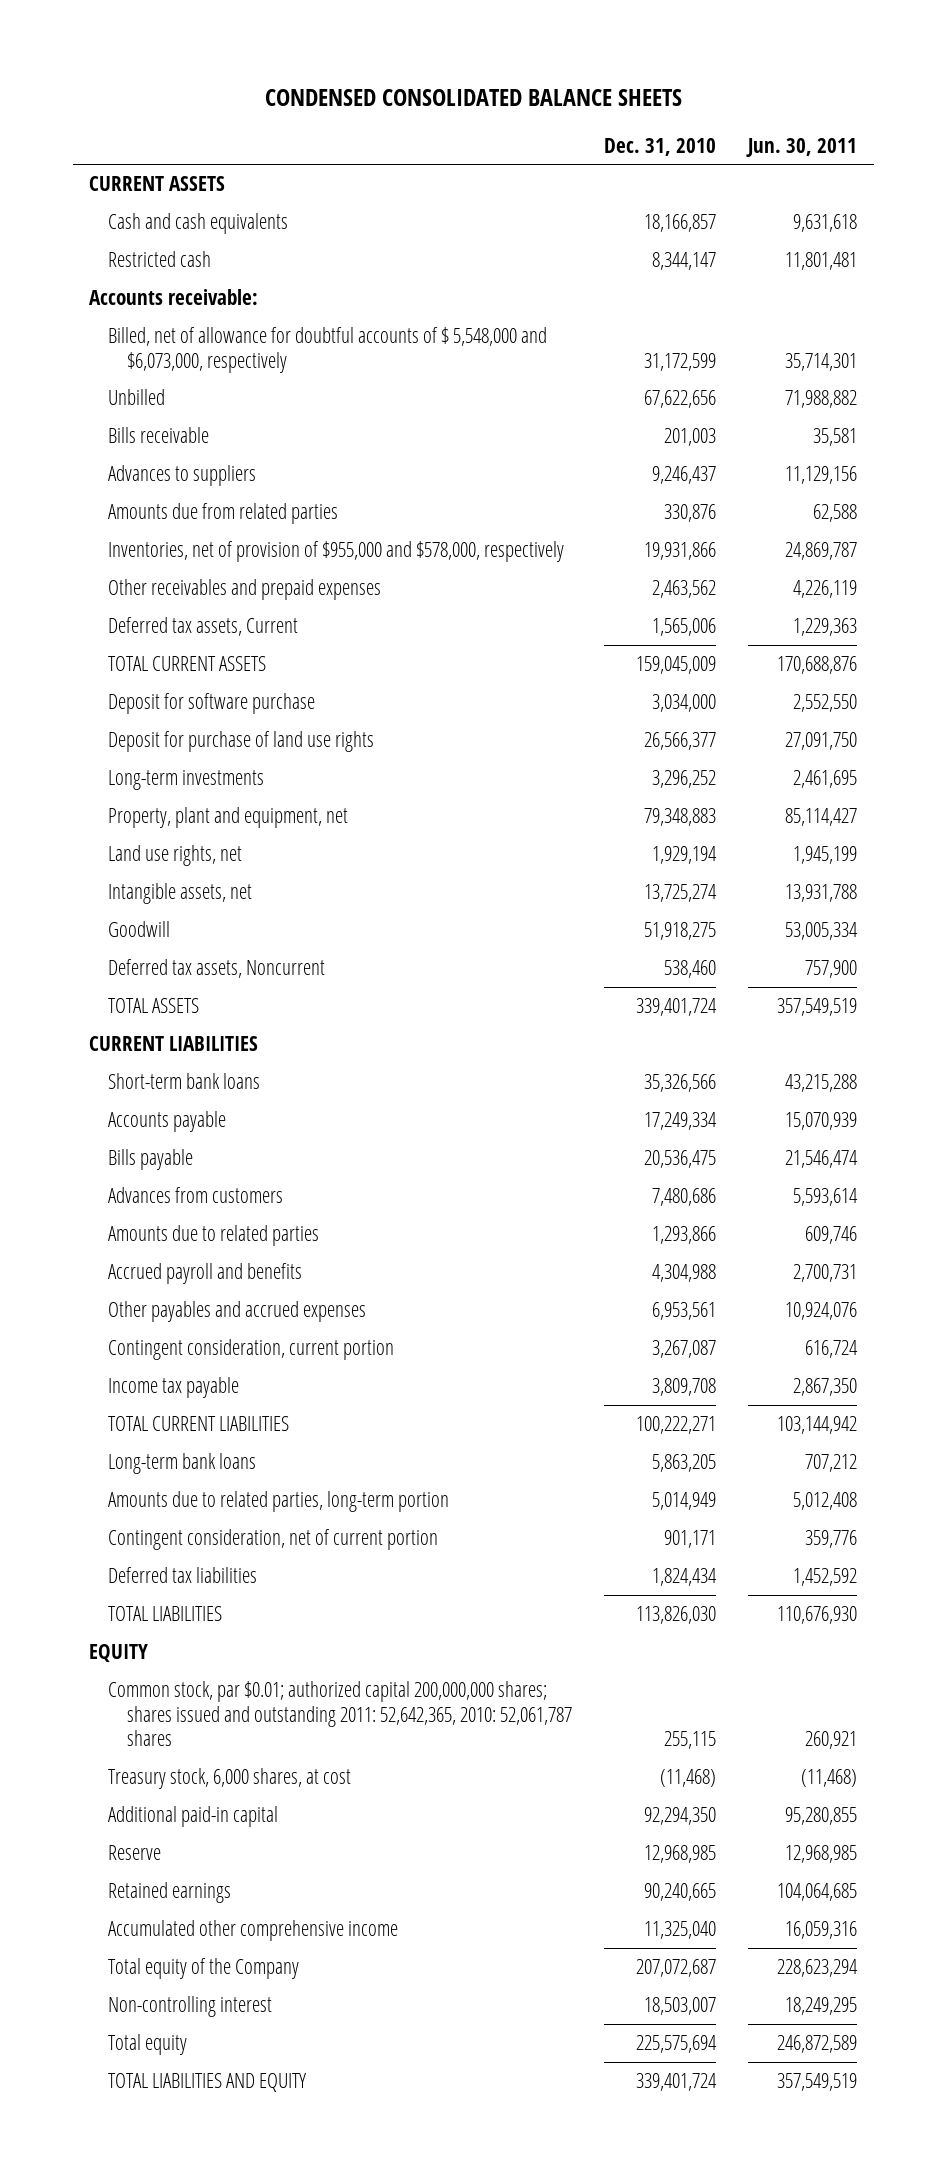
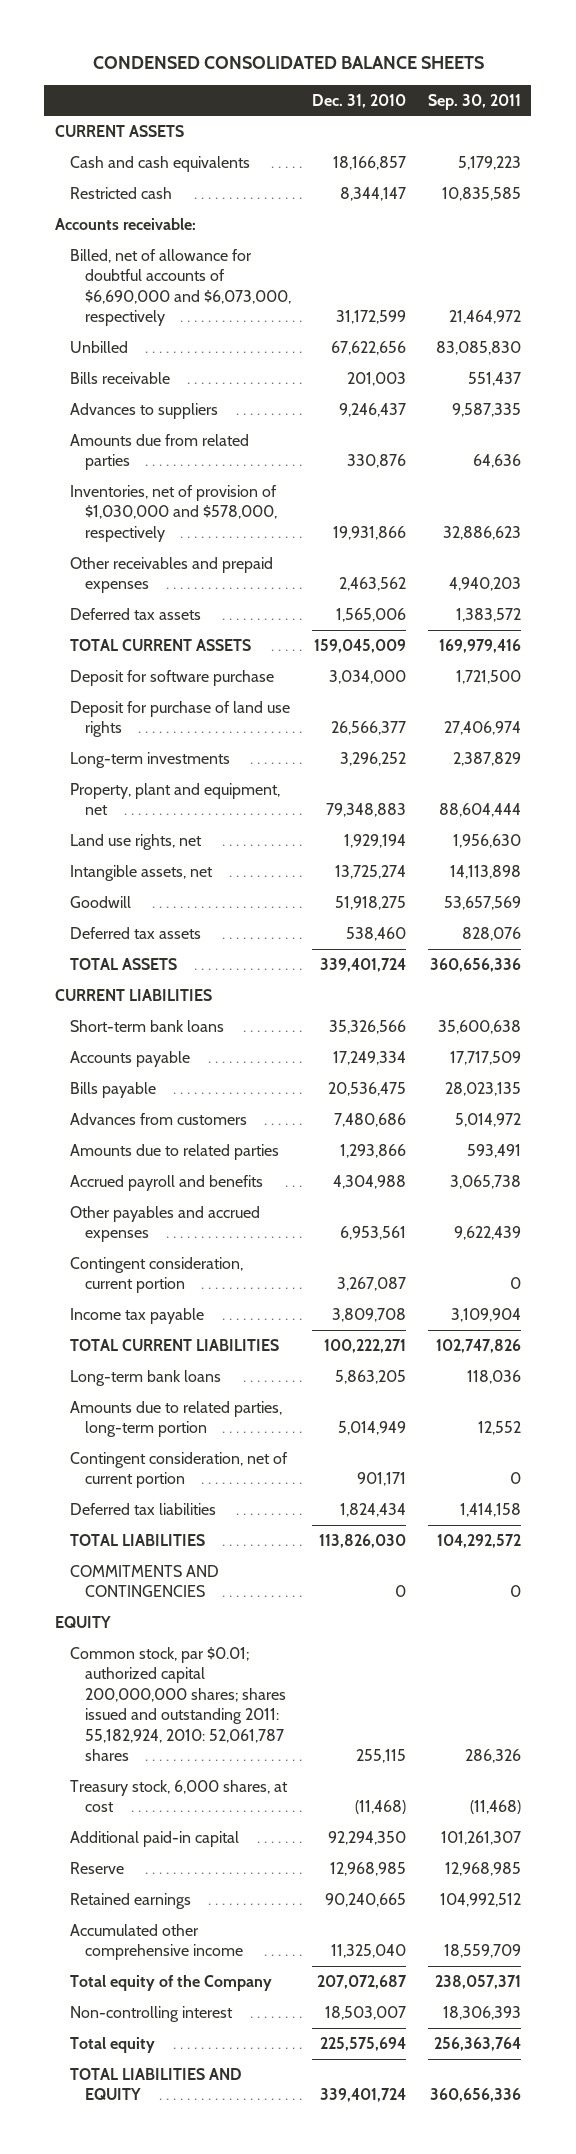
[746,138,858,158] Jun. 30, 2011 -> none
none -> [427,93,521,110] Sep. 30, 2011
[107,327,547,373] Billed, net of allowance for doubtful accounts of $ 5,548,000 and $6,073,000, respectively -> [70,248,292,327] Billed, net of allowance for doubtful accounts of $6,690,000 and $6,073,000, respectively
[107,541,564,563] Inventories, net of provision of $955,000 and $578,000, respectively -> [70,484,278,542] Inventories, net of provision of $1,030,000 and $578,000, respectively
[107,617,298,637] Deferred tax assets, Current -> [70,607,202,620] Deferred tax assets
[107,959,325,979] Deferred tax assets, Noncurrent -> [70,926,202,939] Deferred tax assets
none -> [70,1564,220,1598] COMMITMENTS AND CONTINGENCIES
[107,1681,572,1747] Common stock, par $0.01; authorized capital 200,000,000 shares; shares issued and outstanding 2011: 52,642,365, 2010: 52,061,787 shares -> [70,1646,287,1762] Common stock, par $0.01; authorized capital 200,000,000 shares; shares issued and outstanding 2011: 55,182,924, 2010: 52,061,787 shares

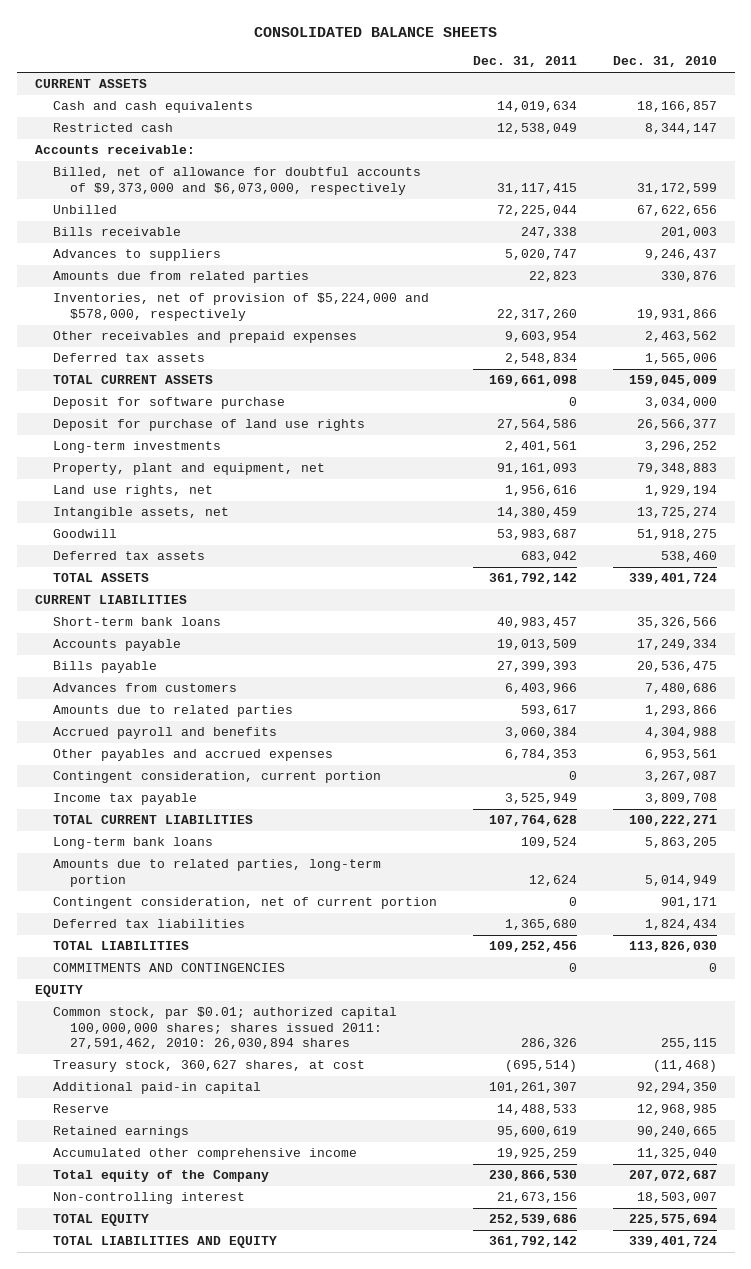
[92,55,484,69] CONDENSED CONSOLIDATED BALANCE SHEETS -> [253,26,497,37] CONSOLIDATED BALANCE SHEETS
[427,93,521,110] Sep. 30, 2011 -> none
none -> [472,56,577,68] Dec. 31, 2011
[70,248,292,327] Billed, net of allowance for doubtful accounts of $6,690,000 and $6,073,000, respectively -> [52,167,421,195] Billed, net of allowance for doubtful accounts of $9,373,000 and $6,073,000, respectively
[70,484,278,542] Inventories, net of provision of $1,030,000 and $578,000, respectively -> [52,293,429,321] Inventories, net of provision of $5,224,000 and $578,000, respectively
[70,1646,287,1762] Common stock, par $0.01; authorized capital 200,000,000 shares; shares issued and outstanding 2011: 55,182,924, 2010: 52,061,787 shares -> [52,1007,397,1049] Common stock, par $0.01; authorized capital 100,000,000 shares; shares issued 2011: 27,591,462, 2010: 26,030,894 shares
[70,1779,289,1813] Treasury stock, 6,000 shares, at cost -> [52,1060,365,1073] Treasury stock, 360,627 shares, at cost
[70,2036,156,2053] Total equity -> [52,1214,149,1227] TOTAL EQUITY

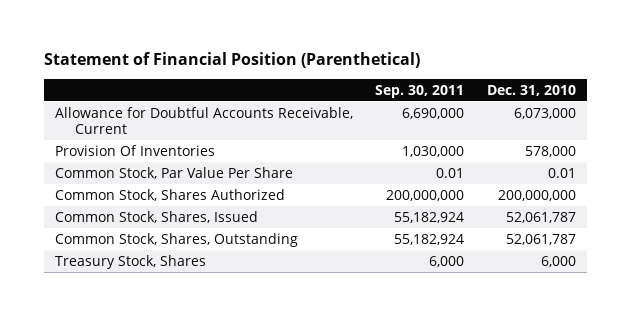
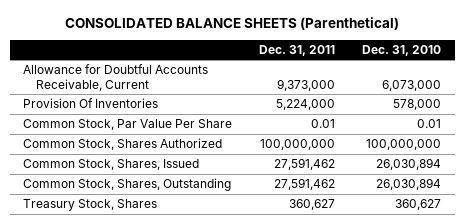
[44,52,421,69] Statement of Financial Position (Parenthetical) -> [65,16,400,30] CONSOLIDATED BALANCE SHEETS (Parenthetical)
[375,84,465,98] Sep. 30, 2011 -> none
none -> [259,44,336,56] Dec. 31, 2011
[497,189,576,201] 200,000,000 -> [366,139,442,151] 100,000,000
[505,211,576,223] 52,061,787 -> [376,158,442,171] 26,030,894
[505,233,576,245] 52,061,787 -> [376,178,442,191] 26,030,894
[540,255,576,267] 6,000 -> [395,199,442,211] 360,627

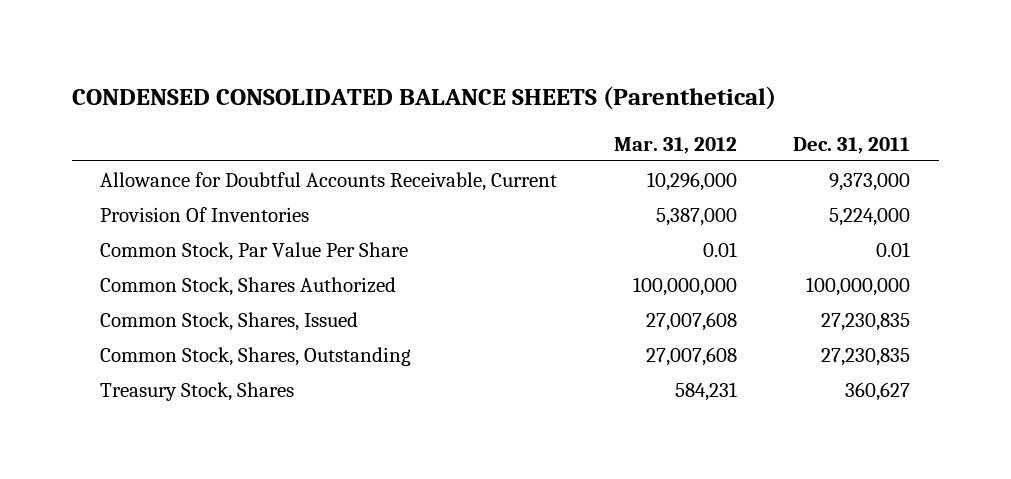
[65,16,400,30] CONSOLIDATED BALANCE SHEETS (Parenthetical) -> [72,85,777,110] CONDENSED CONSOLIDATED BALANCE SHEETS (Parenthetical)
[362,44,442,56] Dec. 31, 2010 -> none
none -> [613,136,737,154] Mar. 31, 2012
[274,158,336,171] 27,591,462 -> [821,312,911,331] 27,230,835
[274,178,336,191] 27,591,462 -> [821,347,911,366] 27,230,835

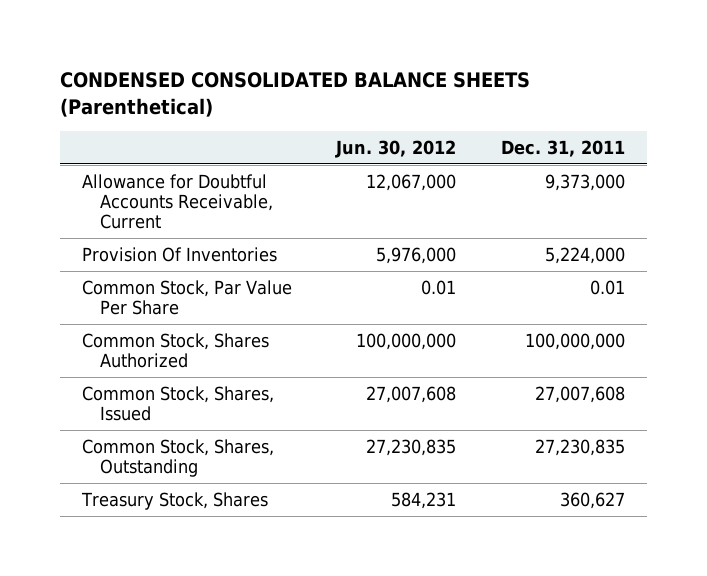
[613,136,737,154] Mar. 31, 2012 -> none
none -> [335,139,457,158] Jun. 30, 2012
[821,312,911,331] 27,230,835 -> [534,385,625,403] 27,007,608

